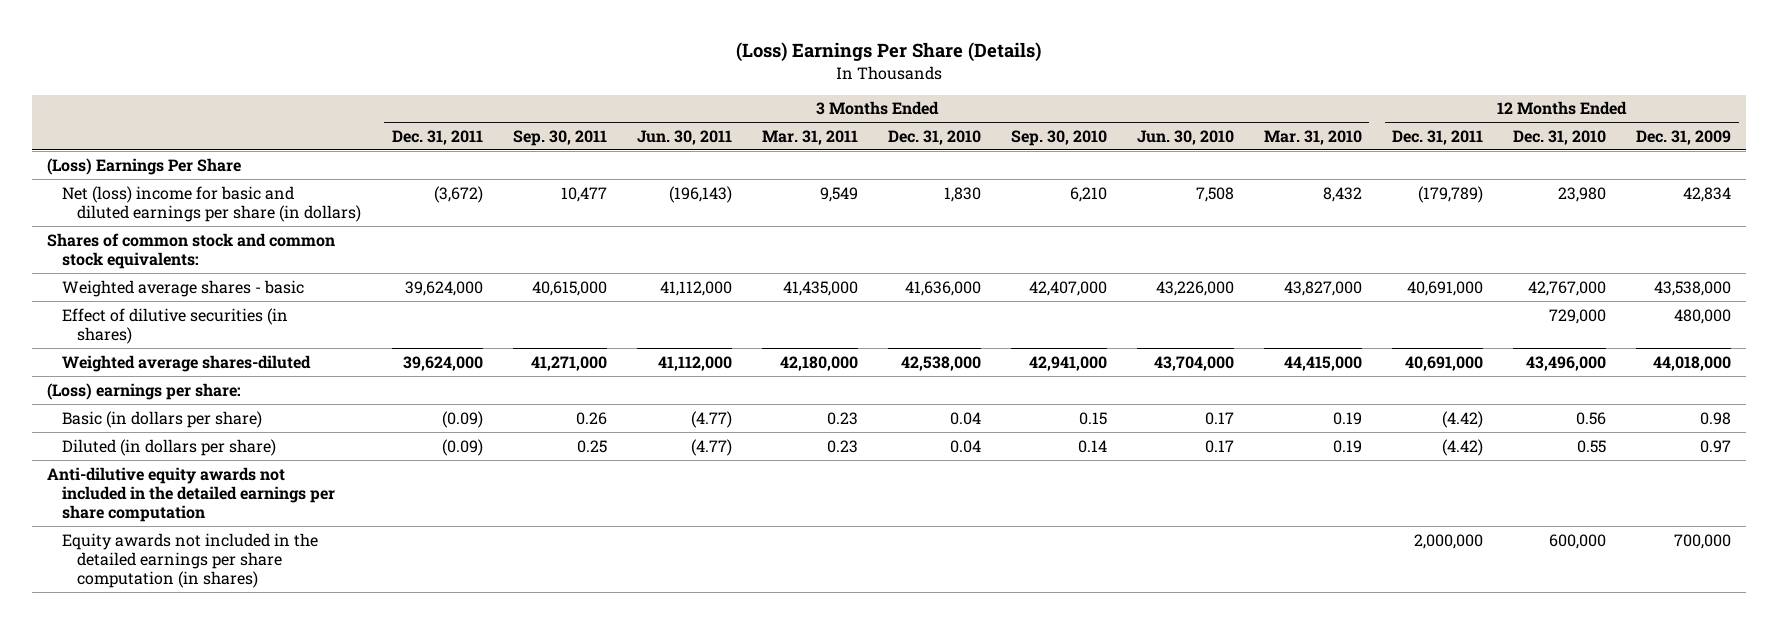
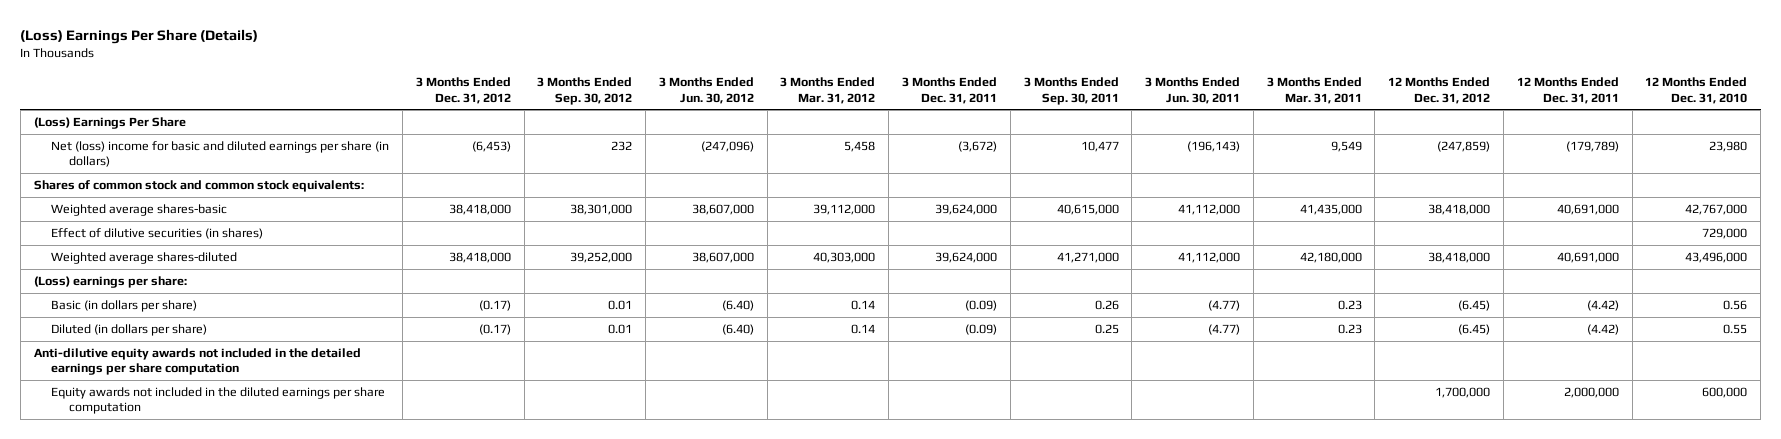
[887,129,981,145] Dec. 31, 2010 -> none
[1010,129,1107,146] Sep. 30, 2010 -> none
[1136,129,1234,145] Jun. 30, 2010 -> none
[1263,129,1362,145] Mar. 31, 2010 -> none
[1636,129,1732,145] Dec. 31, 2009 -> none
none -> [415,77,511,104] 3 Months Ended Dec. 31, 2012
none -> [537,77,633,105] 3 Months Ended Sep. 30, 2012
none -> [658,77,754,104] 3 Months Ended Jun. 30, 2012
none -> [780,77,876,104] 3 Months Ended Mar. 31, 2012
none -> [1388,77,1491,104] 12 Months Ended Dec. 31, 2012
[62,279,305,297] Weighted average shares - basic -> [51,204,228,217] Weighted average shares-basic
[62,532,319,589] Equity awards not included in the detailed earnings per share computation (in shares) -> [51,387,386,415] Equity awards not included in the diluted earnings per share computation

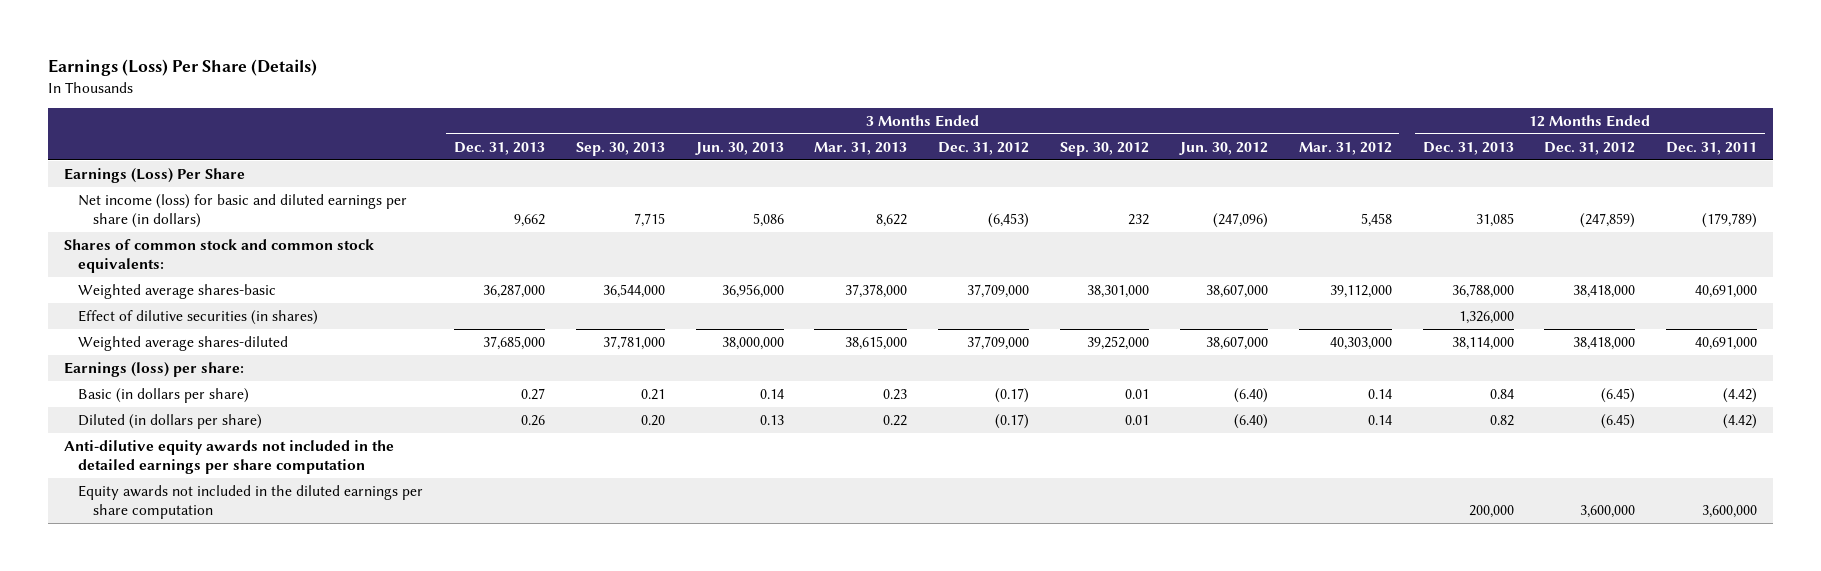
[20,29,259,45] (Loss) Earnings Per Share (Details) -> [48,59,318,77] Earnings (Loss) Per Share (Details)
[902,77,998,104] 3 Months Ended Dec. 31, 2011 -> none
[1023,77,1119,105] 3 Months Ended Sep. 30, 2011 -> none
[1145,77,1241,104] 3 Months Ended Jun. 30, 2011 -> none
[1266,77,1362,104] 3 Months Ended Mar. 31, 2011 -> none
[1645,77,1748,104] 12 Months Ended Dec. 31, 2010 -> none
none -> [454,141,546,155] Dec. 31, 2013
none -> [575,141,665,156] Sep. 30, 2013
none -> [694,141,784,155] Jun. 30, 2013
none -> [814,141,908,155] Mar. 31, 2013
none -> [1422,141,1514,155] Dec. 31, 2013
[33,117,186,130] (Loss) Earnings Per Share -> [63,167,245,183] Earnings (Loss) Per Share
[51,141,390,168] Net (loss) income for basic and diluted earnings per share (in dollars) -> [78,193,408,229] Net income (loss) for basic and diluted earnings per share (in dollars)
[448,204,511,216] 38,418,000 -> [967,283,1030,298] 37,709,000
[448,252,511,264] 38,418,000 -> [967,335,1030,350] 37,709,000
[33,276,187,289] (Loss) earnings per share: -> [63,361,244,377] Earnings (loss) per share:
[1435,387,1491,399] 1,700,000 -> [1580,505,1636,519] 3,600,000
[1563,387,1619,399] 2,000,000 -> [1702,505,1758,519] 3,600,000

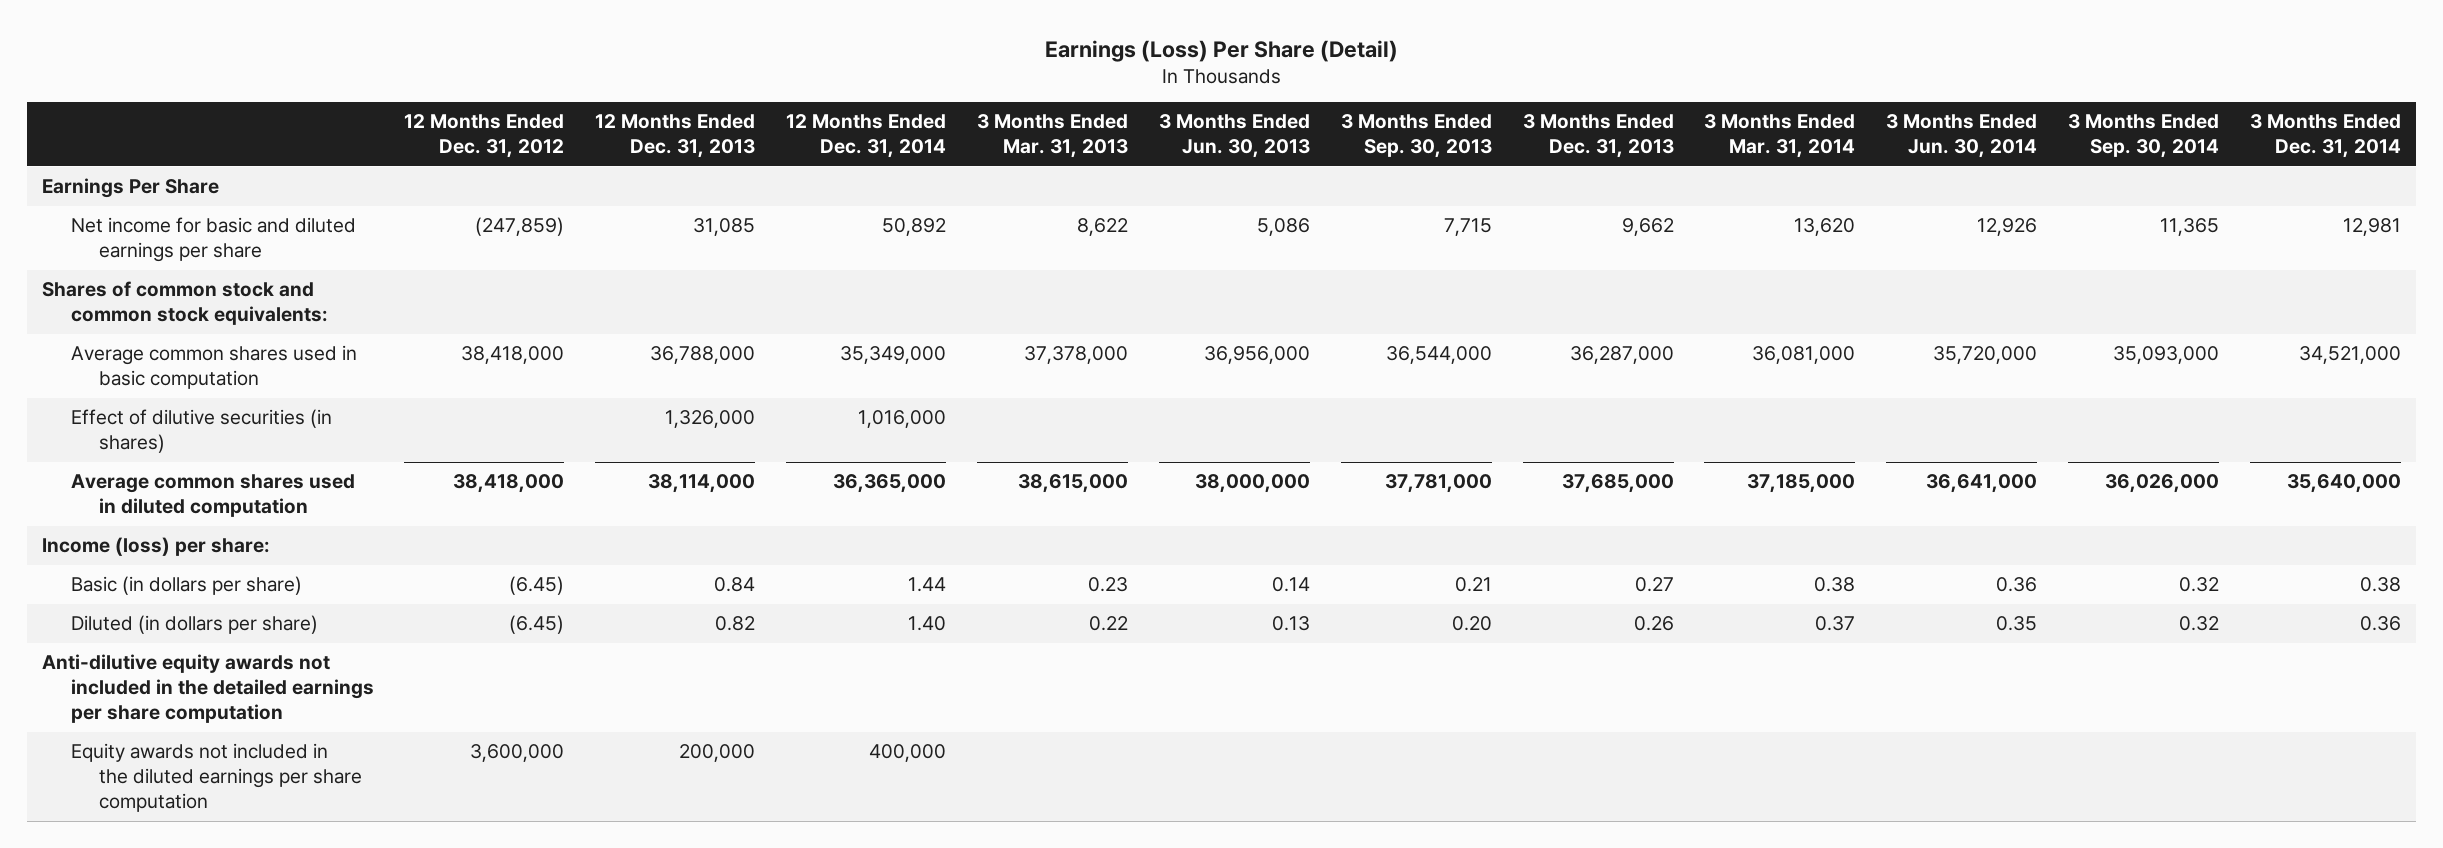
[48,59,318,77] Earnings (Loss) Per Share (Details) -> [1044,39,1398,62] Earnings (Loss) Per Share (Detail)
[938,141,1030,155] Dec. 31, 2012 -> none
[1060,141,1150,156] Sep. 30, 2012 -> none
[1178,141,1268,155] Jun. 30, 2012 -> none
[1298,141,1392,155] Mar. 31, 2012 -> none
[1666,141,1758,155] Dec. 31, 2011 -> none
none -> [786,114,947,159] 12 Months Ended Dec. 31, 2014
none -> [1704,114,1856,159] 3 Months Ended Mar. 31, 2014
none -> [1886,114,2038,159] 3 Months Ended Jun. 30, 2014
none -> [2068,114,2220,159] 3 Months Ended Sep. 30, 2014
none -> [2249,114,2401,159] 3 Months Ended Dec. 31, 2014
[63,167,245,183] Earnings (Loss) Per Share -> [42,178,220,199] Earnings Per Share
[78,193,408,229] Net income (loss) for basic and diluted earnings per share (in dollars) -> [70,217,356,263] Net income for basic and diluted earnings per share
[78,283,277,299] Weighted average shares-basic -> [70,345,357,390] Average common shares used in basic computation
[78,335,289,351] Weighted average shares-diluted -> [70,474,355,518] Average common shares used in diluted computation
[63,361,244,377] Earnings (loss) per share: -> [42,537,271,557] Income (loss) per share:

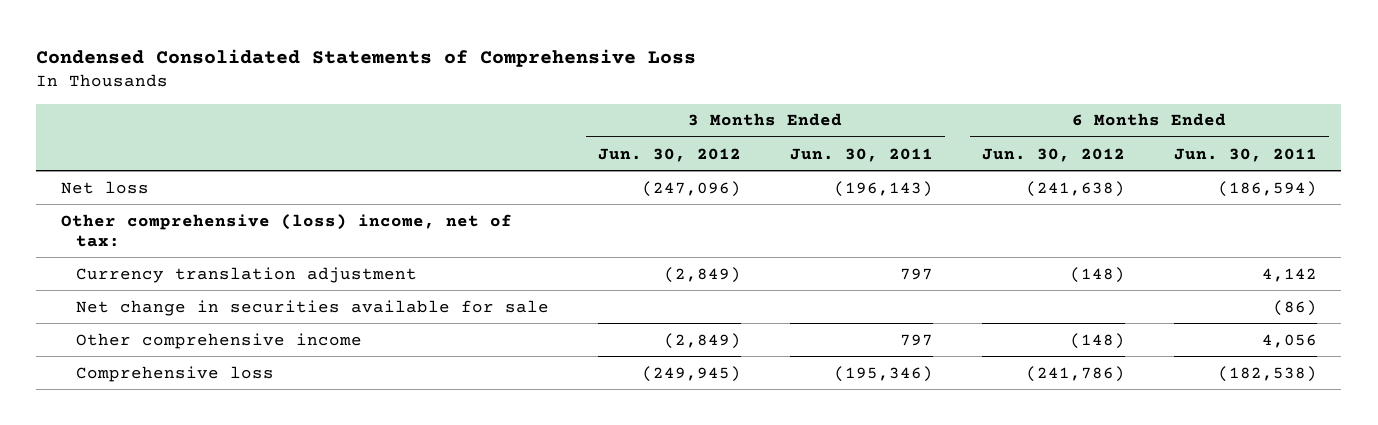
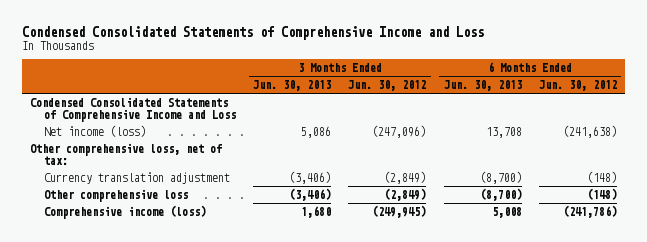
[36,49,697,68] Condensed Consolidated Statements of Comprehensive Loss -> [21,25,484,40] Condensed Consolidated Statements of Comprehensive Income and Loss
[789,147,933,162] Jun. 30, 2011 -> none
[1173,147,1317,162] Jun. 30, 2011 -> none
none -> [253,80,332,92] Jun. 30, 2013
none -> [443,80,522,92] Jun. 30, 2013
none -> [30,96,237,123] Condensed Consolidated Statements of Comprehensive Income and Loss
[60,180,149,194] Net loss -> [44,124,147,137] Net income (loss)
[60,213,512,247] Other comprehensive (loss) income, net of tax: -> [30,142,223,166] Other comprehensive loss, net of tax:
[75,299,549,316] Net change in securities available for sale -> none
[75,332,362,349] Other comprehensive income -> [44,188,189,202] Other comprehensive loss
[75,365,274,382] Comprehensive loss -> [44,204,207,219] Comprehensive income (loss)

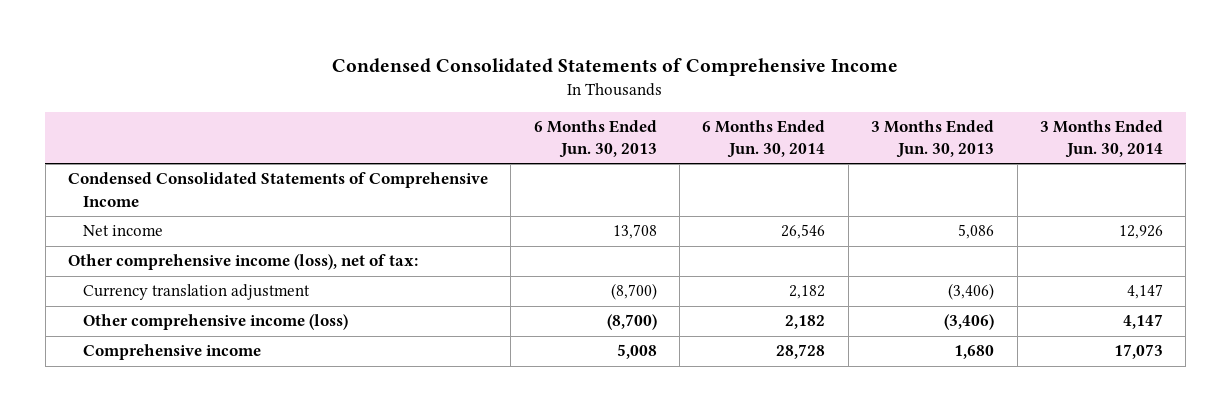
[21,25,484,40] Condensed Consolidated Statements of Comprehensive Income and Loss -> [332,57,899,76] Condensed Consolidated Statements of Comprehensive Income
[348,80,427,92] Jun. 30, 2012 -> none
[538,80,617,92] Jun. 30, 2012 -> none
none -> [702,120,826,159] 6 Months Ended Jun. 30, 2014
none -> [1039,120,1163,159] 3 Months Ended Jun. 30, 2014
[30,96,237,123] Condensed Consolidated Statements of Comprehensive Income and Loss -> [68,172,489,207] Condensed Consolidated Statements of Comprehensive Income
[44,124,147,137] Net income (loss) -> [83,225,164,237] Net income
[30,142,223,166] Other comprehensive loss, net of tax: -> [68,254,419,271] Other comprehensive income (loss), net of tax:
[44,188,189,202] Other comprehensive loss -> [83,314,349,331] Other comprehensive income (loss)
[44,204,207,219] Comprehensive income (loss) -> [83,344,262,361] Comprehensive income

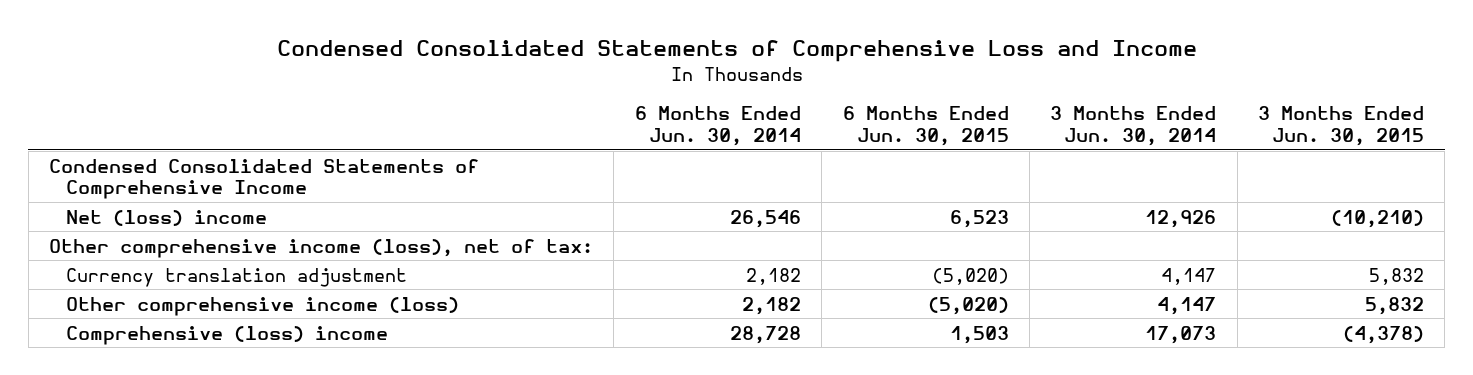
[332,57,899,76] Condensed Consolidated Statements of Comprehensive Income -> [276,40,1197,63] Condensed Consolidated Statements of Comprehensive Loss and Income
[533,120,657,159] 6 Months Ended Jun. 30, 2013 -> none
[871,120,995,159] 3 Months Ended Jun. 30, 2013 -> none
none -> [842,106,1009,146] 6 Months Ended Jun. 30, 2015
none -> [1258,106,1425,146] 3 Months Ended Jun. 30, 2015
[83,225,164,237] Net income -> [65,209,267,226] Net (loss) income
[83,344,262,361] Comprehensive income -> [65,325,388,345] Comprehensive (loss) income

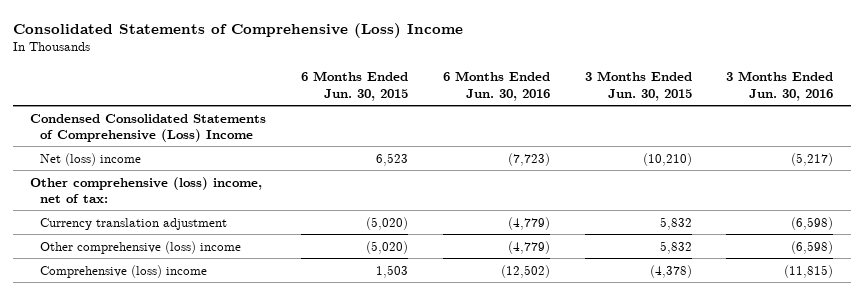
[276,40,1197,63] Condensed Consolidated Statements of Comprehensive Loss and Income -> [13,22,464,38] Consolidated Statements of Comprehensive (Loss) Income
[634,106,801,146] 6 Months Ended Jun. 30, 2014 -> none
[1050,106,1217,146] 3 Months Ended Jun. 30, 2014 -> none
none -> [442,71,550,101] 6 Months Ended Jun. 30, 2016
none -> [726,71,834,101] 3 Months Ended Jun. 30, 2016
[49,158,480,200] Condensed Consolidated Statements of Comprehensive Income -> [30,113,267,142] Condensed Consolidated Statements of Comprehensive (Loss) Income
[49,238,594,258] Other comprehensive income (loss), net of tax: -> [30,176,263,203] Other comprehensive (loss) income, net of tax:
[65,296,459,316] Other comprehensive income (loss) -> [40,240,242,254] Other comprehensive (loss) income

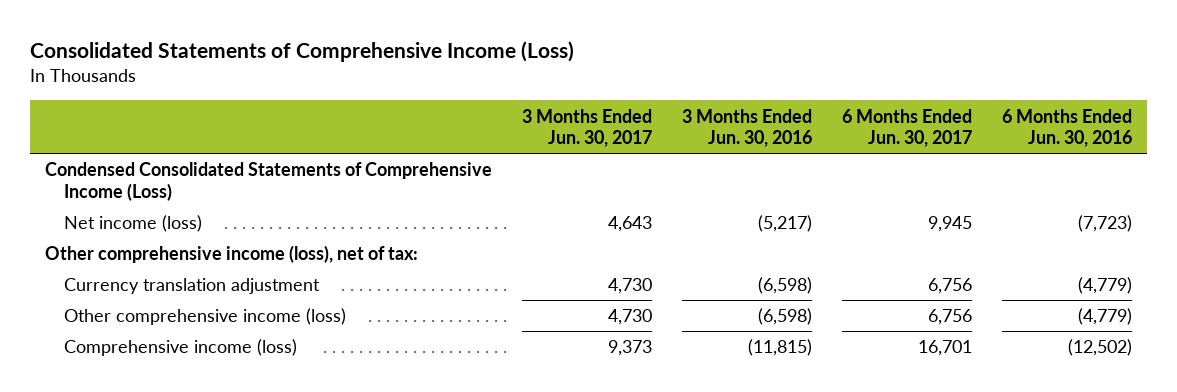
[13,22,464,38] Consolidated Statements of Comprehensive (Loss) Income -> [29,40,574,62] Consolidated Statements of Comprehensive Income (Loss)
[301,71,409,101] 6 Months Ended Jun. 30, 2015 -> none
[584,71,692,101] 3 Months Ended Jun. 30, 2015 -> none
none -> [521,108,652,148] 3 Months Ended Jun. 30, 2017
none -> [841,108,972,148] 6 Months Ended Jun. 30, 2017
[30,113,267,142] Condensed Consolidated Statements of Comprehensive (Loss) Income -> [44,162,492,201] Condensed Consolidated Statements of Comprehensive Income (Loss)
[40,152,142,166] Net (loss) income -> [63,215,202,233] Net income (loss)
[30,176,263,203] Other comprehensive (loss) income, net of tax: -> [44,245,418,264] Other comprehensive income (loss), net of tax:
[40,240,242,254] Other comprehensive (loss) income -> [63,308,346,326] Other comprehensive income (loss)
[40,264,208,278] Comprehensive (loss) income -> [63,339,297,357] Comprehensive income (loss)

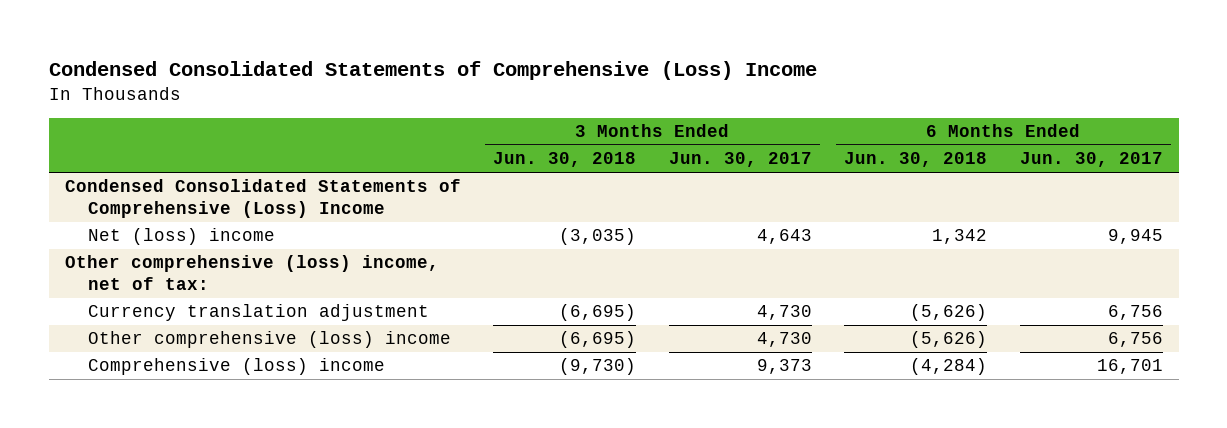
[29,40,574,62] Consolidated Statements of Comprehensive Income (Loss) -> [48,61,817,81] Condensed Consolidated Statements of Comprehensive (Loss) Income
[681,108,812,148] 3 Months Ended Jun. 30, 2016 -> none
[1001,108,1132,148] 6 Months Ended Jun. 30, 2016 -> none
none -> [493,152,637,168] Jun. 30, 2018
none -> [844,152,988,168] Jun. 30, 2018
[44,162,492,201] Condensed Consolidated Statements of Comprehensive Income (Loss) -> [64,179,461,219] Condensed Consolidated Statements of Comprehensive (Loss) Income
[63,215,202,233] Net income (loss) -> [87,228,275,246] Net (loss) income
[44,245,418,264] Other comprehensive income (loss), net of tax: -> [64,255,439,291] Other comprehensive (loss) income, net of tax:
[63,308,346,326] Other comprehensive income (loss) -> [87,331,451,349] Other comprehensive (loss) income
[63,339,297,357] Comprehensive income (loss) -> [87,358,385,376] Comprehensive (loss) income

